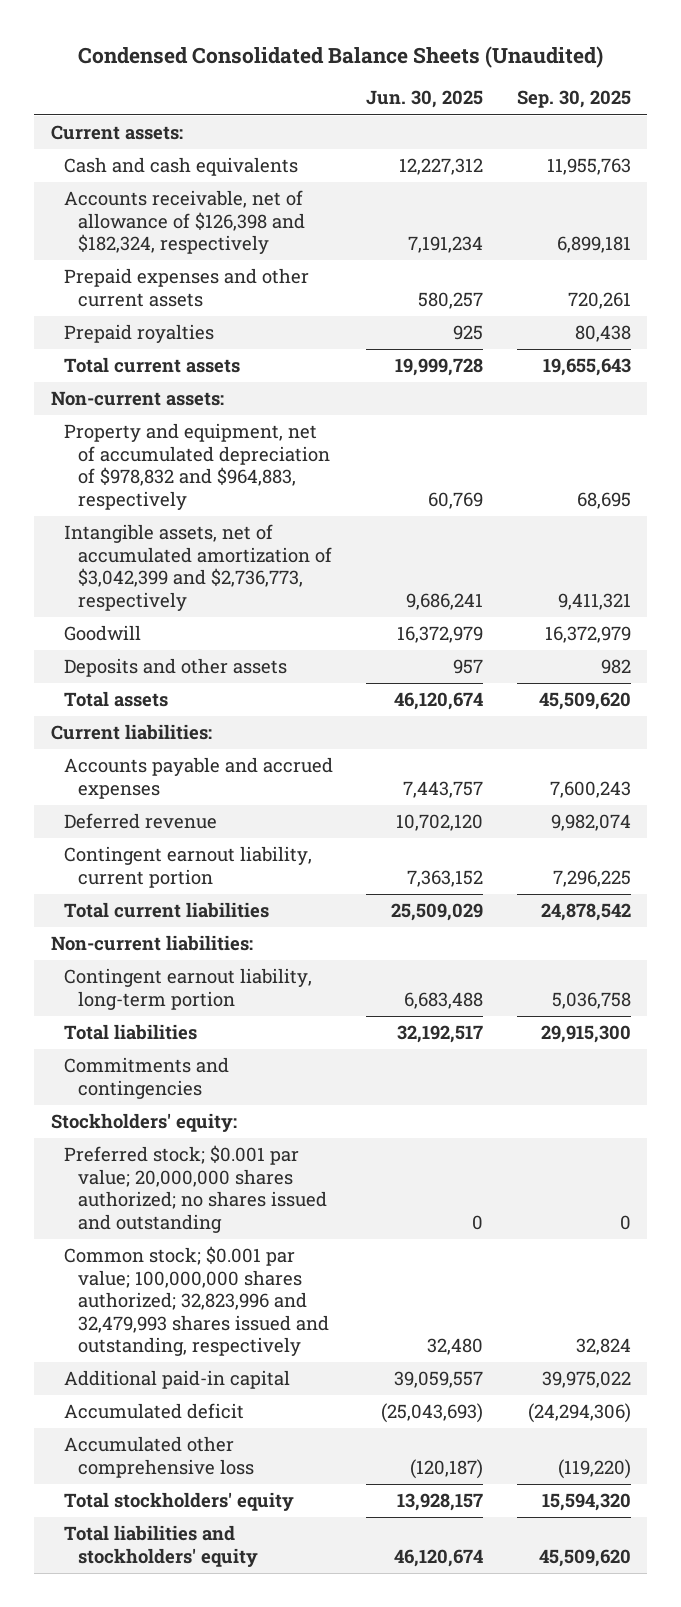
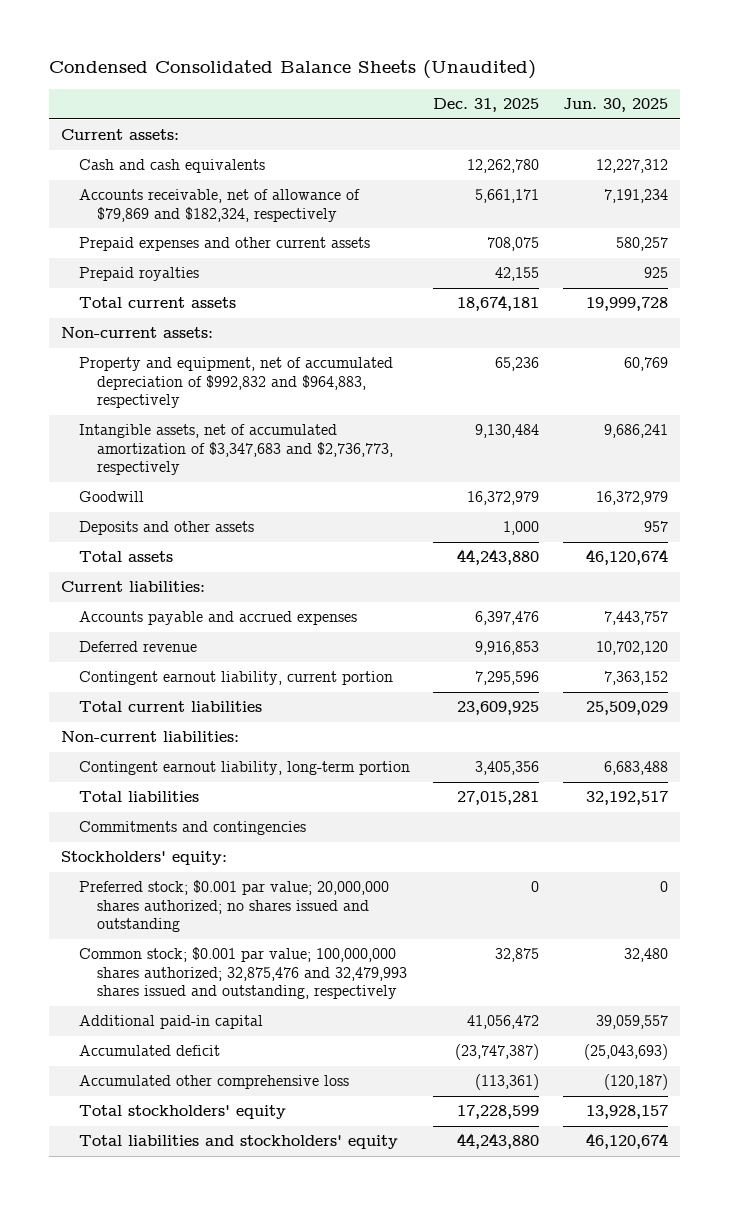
[516,90,631,109] Sep. 30, 2025 -> none
none -> [433,98,540,113] Dec. 31, 2025
[64,190,305,255] Accounts receivable, net of allowance of $126,398 and $182,324, respectively -> [78,189,360,222] Accounts receivable, net of allowance of $79,869 and $182,324, respectively
[64,423,330,510] Property and equipment, net of accumulated depreciation of $978,832 and $964,883, respectively -> [78,357,393,409] Property and equipment, net of accumulated depreciation of $992,832 and $964,883, respectively
[64,524,332,611] Intangible assets, net of accumulated amortization of $3,042,399 and $2,736,773, respectively -> [78,424,393,476] Intangible assets, net of accumulated amortization of $3,347,683 and $2,736,773, respectively
[64,1246,329,1356] Common stock; $0.001 par value; 100,000,000 shares authorized; 32,823,996 and 32,479,993 shares issued and outstanding, respectively -> [78,947,407,1000] Common stock; $0.001 par value; 100,000,000 shares authorized; 32,875,476 and 32,479,993 shares issued and outstanding, respectively

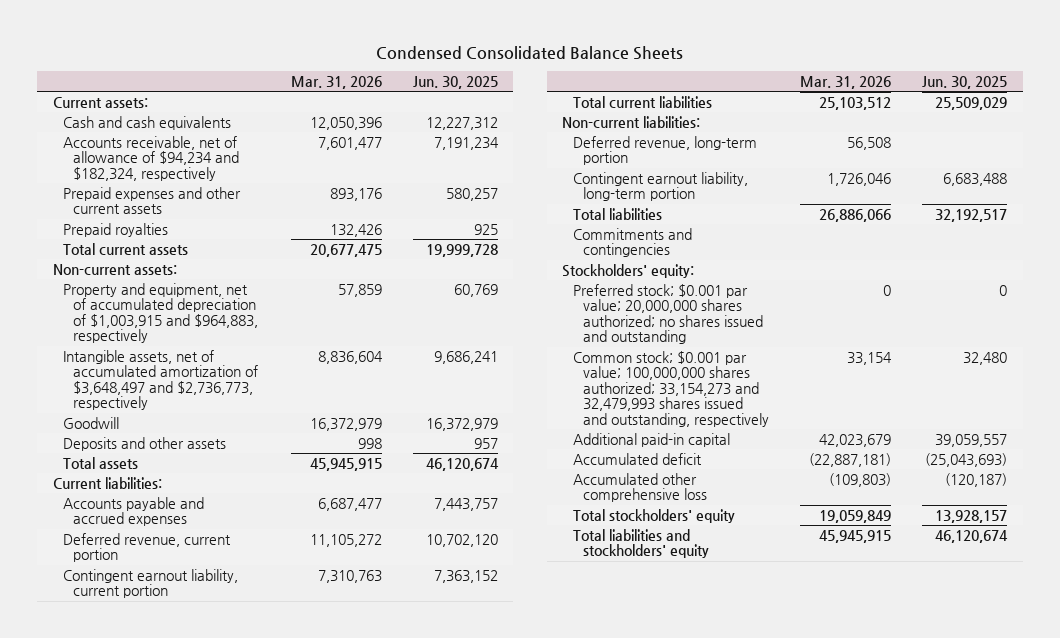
[49,60,537,80] Condensed Consolidated Balance Sheets (Unaudited) -> [375,45,683,60] Condensed Consolidated Balance Sheets
[433,98,540,113] Dec. 31, 2025 -> none
none -> [290,75,382,89] Mar. 31, 2026
[78,189,360,222] Accounts receivable, net of allowance of $79,869 and $182,324, respectively -> [63,135,240,181] Accounts receivable, net of allowance of $94,234 and $182,324, respectively
[78,357,393,409] Property and equipment, net of accumulated depreciation of $992,832 and $964,883, respectively -> [63,282,259,344] Property and equipment, net of accumulated depreciation of $1,003,915 and $964,883, respectively
[78,424,393,476] Intangible assets, net of accumulated amortization of $3,347,683 and $2,736,773, respectively -> [63,349,259,411] Intangible assets, net of accumulated amortization of $3,648,497 and $2,736,773, respectively
[78,641,197,653] Deferred revenue -> [63,532,232,563] Deferred revenue, current portion
none -> [572,135,757,166] Deferred revenue, long-term portion
[78,947,407,1000] Common stock; $0.001 par value; 100,000,000 shares authorized; 32,875,476 and 32,479,993 shares issued and outstanding, respectively -> [572,350,769,427] Common stock; $0.001 par value; 100,000,000 shares authorized; 33,154,273 and 32,479,993 shares issued and outstanding, respectively

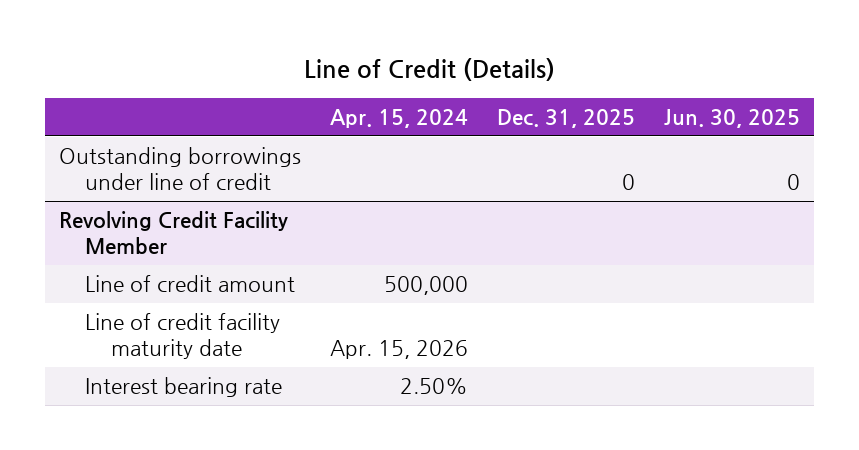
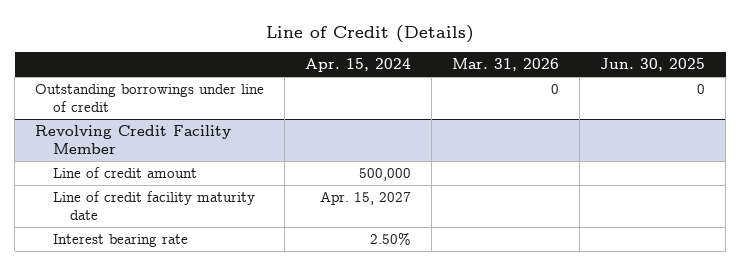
[497,108,636,128] Dec. 31, 2025 -> none
none -> [452,58,560,72] Mar. 31, 2026
[330,339,469,359] Apr. 15, 2026 -> [320,191,412,206] Apr. 15, 2027

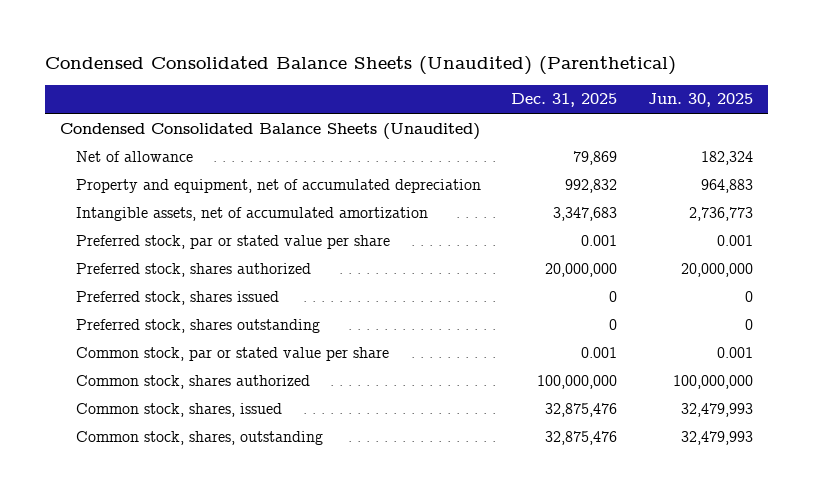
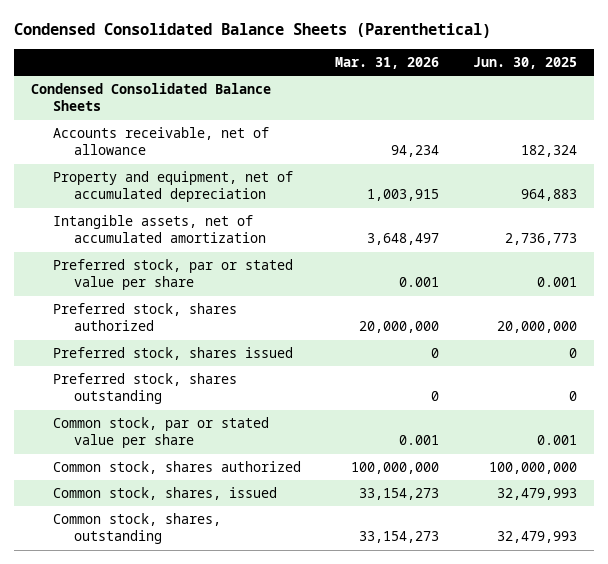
[44,55,676,75] Condensed Consolidated Balance Sheets (Unaudited) (Parenthetical) -> [14,23,492,39] Condensed Consolidated Balance Sheets (Parenthetical)
[511,93,618,108] Dec. 31, 2025 -> none
none -> [334,56,439,69] Mar. 31, 2026
[59,122,480,140] Condensed Consolidated Balance Sheets (Unaudited) -> [31,83,272,112] Condensed Consolidated Balance Sheets
[75,150,193,162] Net of allowance -> [52,127,269,156] Accounts receivable, net of allowance

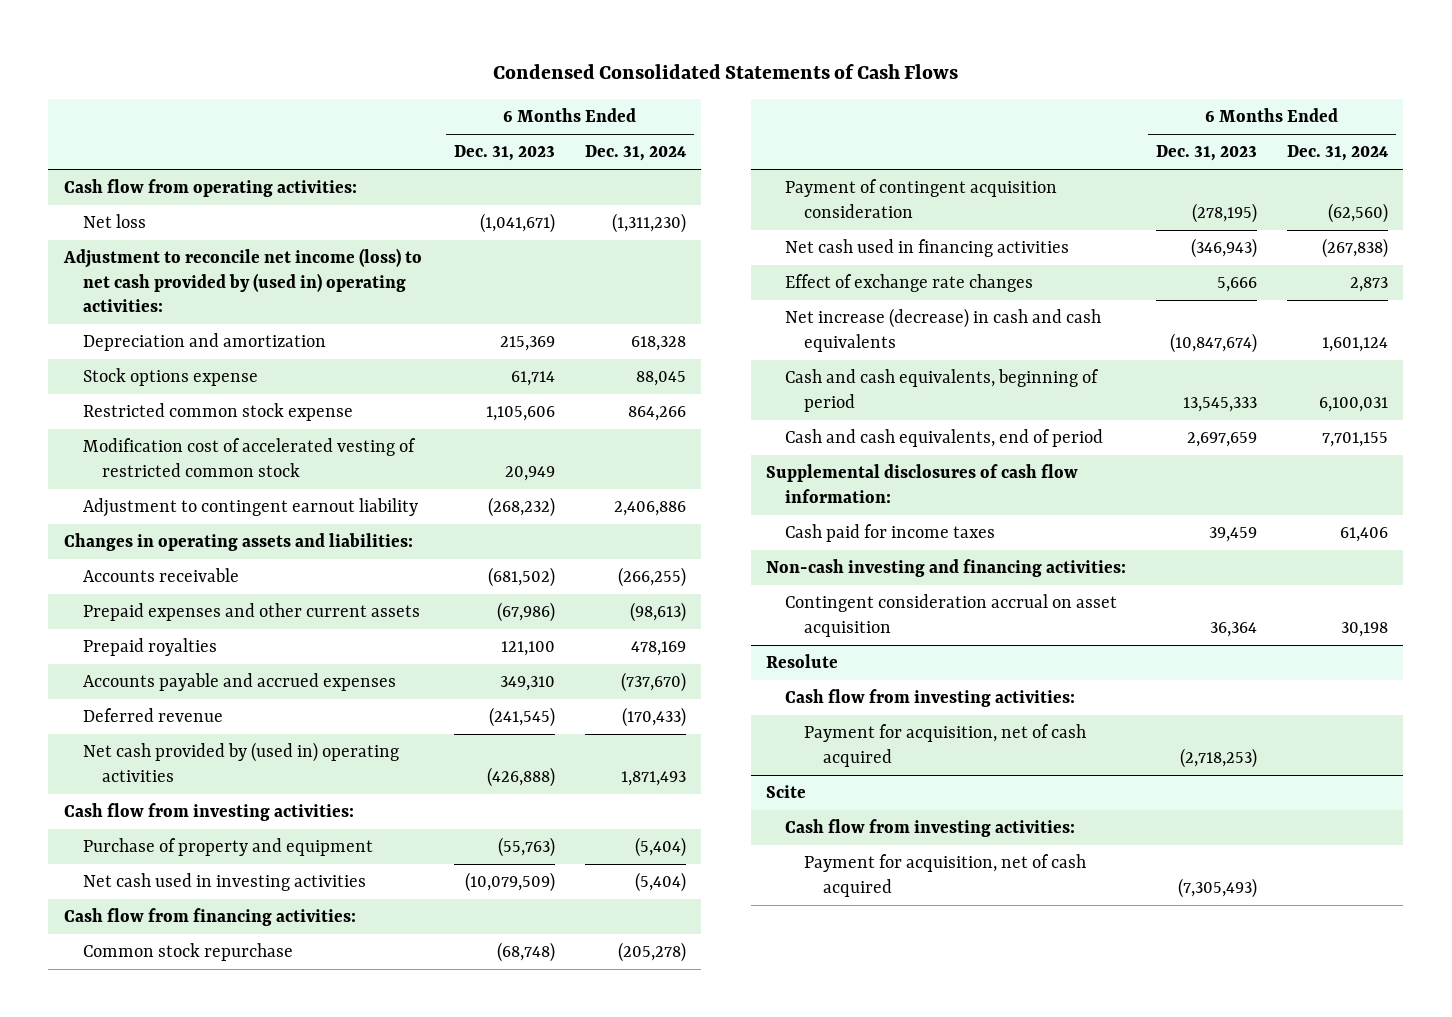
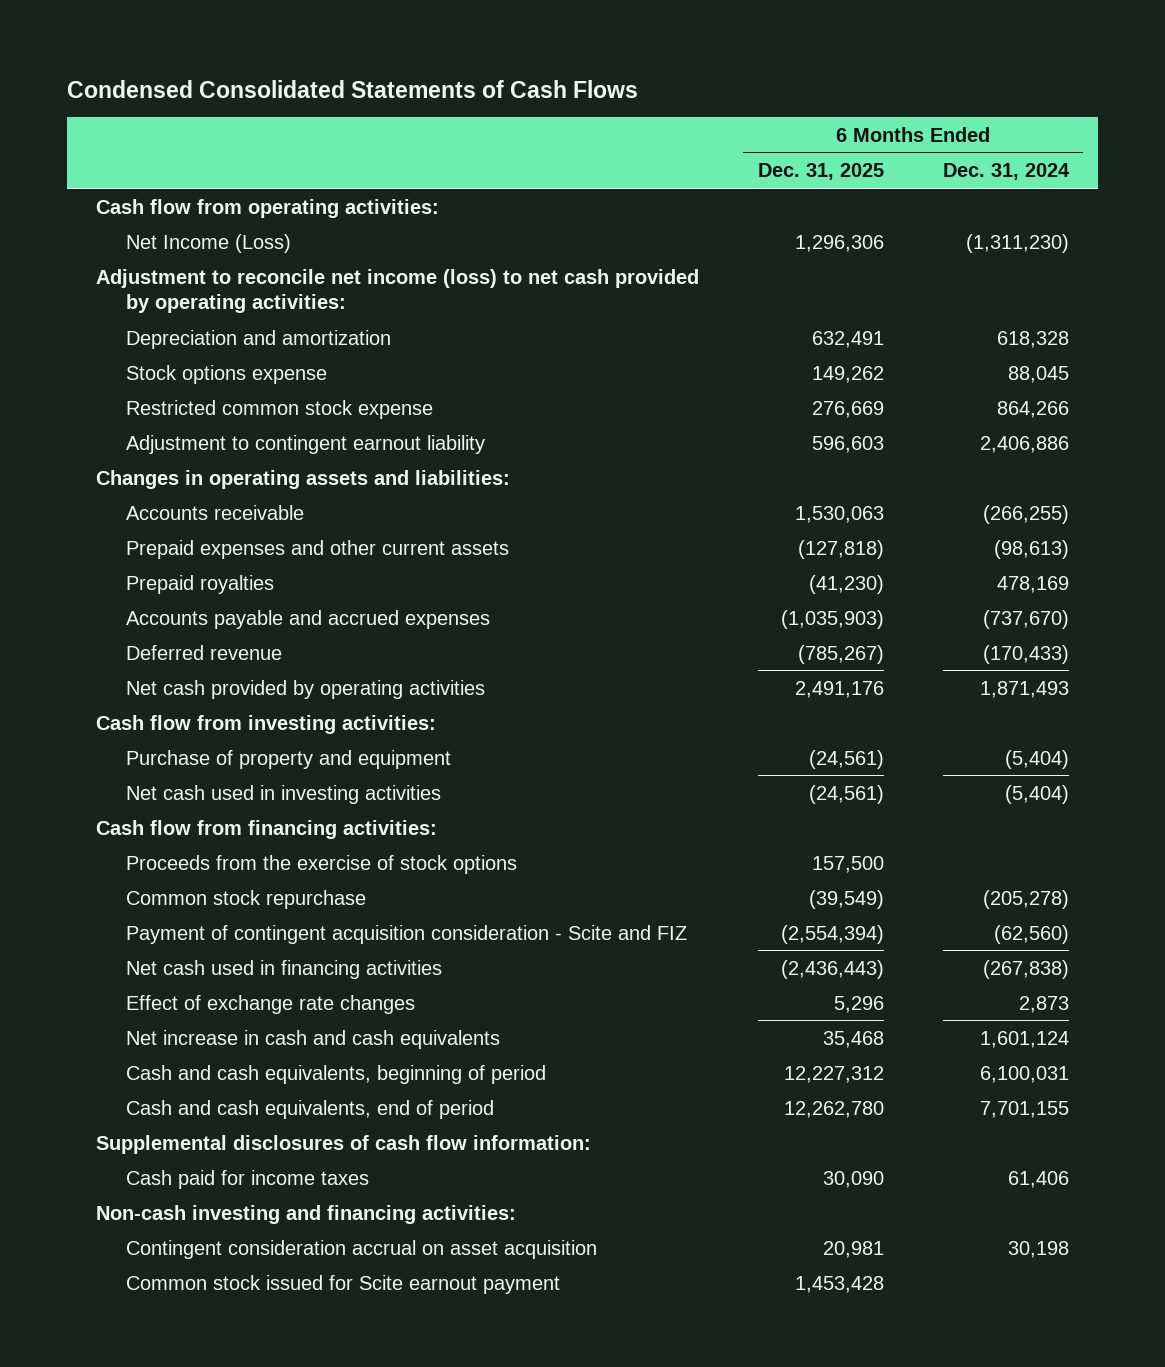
[453,145,555,162] Dec. 31, 2023 -> none
none -> [757,163,884,181] Dec. 31, 2025
[82,214,146,229] Net loss -> [125,233,291,253] Net Income (Loss)
[62,248,422,313] Adjustment to reconcile net income (loss) to net cash provided by (used in) operating activities: -> [96,268,700,314] Adjustment to reconcile net income (loss) to net cash provided by operating activities:
[82,438,416,477] Modification cost of accelerated vesting of restricted common stock -> none
[82,742,399,782] Net cash provided by (used in) operating activities -> [125,679,485,699] Net cash provided by operating activities
none -> [125,854,517,874] Proceeds from the exercise of stock options
[784,179,1057,218] Payment of contingent acquisition consideration -> [125,924,687,944] Payment of contingent acquisition consideration - Scite and FIZ
[784,308,1101,352] Net increase (decrease) in cash and cash equivalents -> [125,1029,500,1049] Net increase in cash and cash equivalents
[765,654,838,669] Resolute -> none
[784,689,1075,708] Cash flow from investing activities: -> none
[804,724,1087,767] Payment for acquisition, net of cash acquired -> none
[765,785,806,799] Scite -> none
[784,819,1075,838] Cash flow from investing activities: -> none
[804,854,1087,897] Payment for acquisition, net of cash acquired -> none
none -> [125,1274,560,1294] Common stock issued for Scite earnout payment

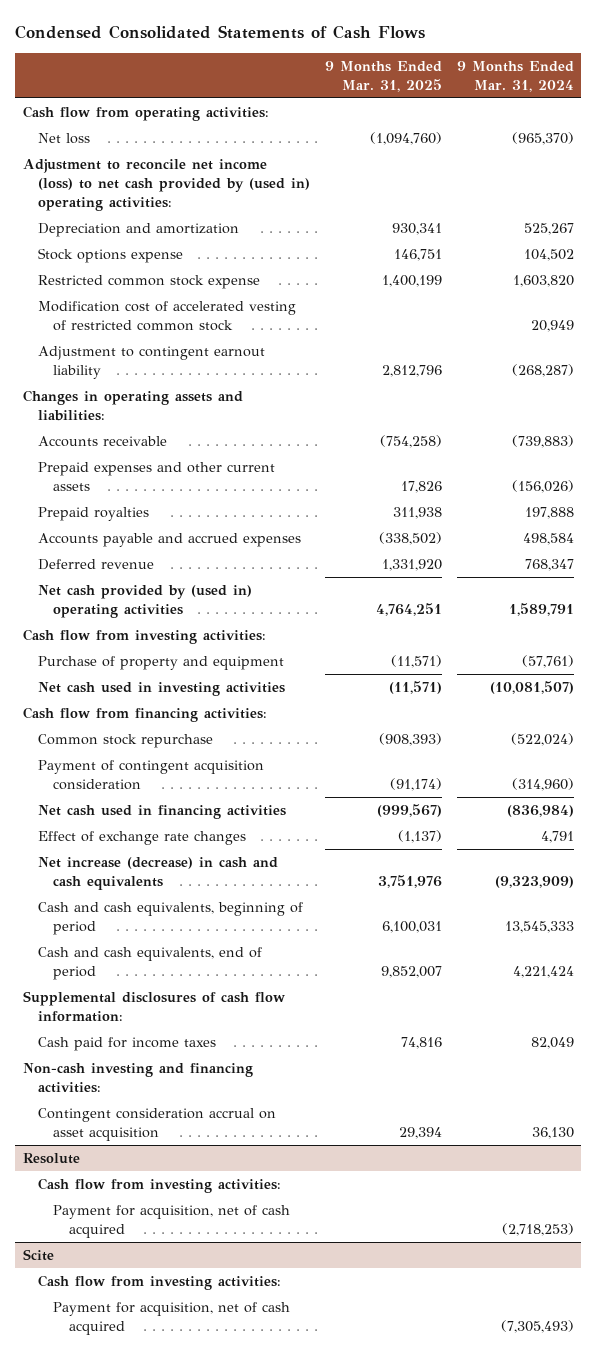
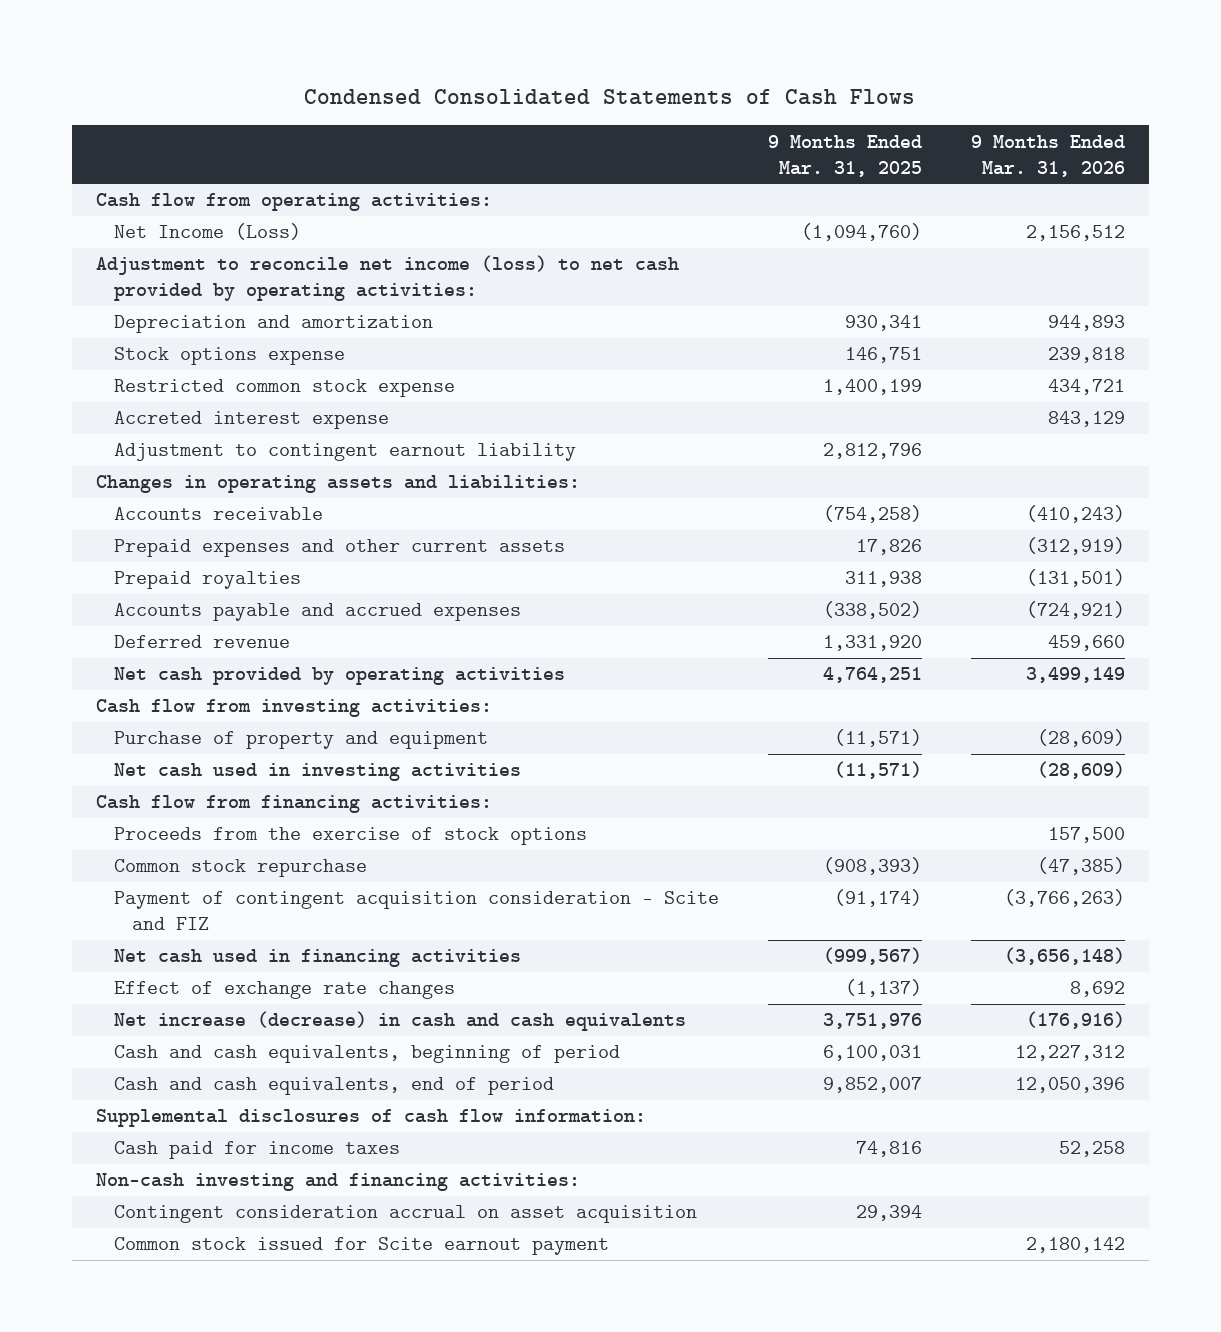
[456,60,574,92] 9 Months Ended Mar. 31, 2024 -> none
none -> [970,134,1125,177] 9 Months Ended Mar. 31, 2026
[38,133,91,145] Net loss -> [114,223,302,241] Net Income (Loss)
[22,159,311,211] Adjustment to reconcile net income (loss) to net cash provided by (used in) operating activities: -> [96,255,680,302] Adjustment to reconcile net income (loss) to net cash provided by operating activities:
[38,301,297,332] Modification cost of accelerated vesting of restricted common stock -> none
none -> [114,411,390,430] Accreted interest expense
[38,585,253,619] Net cash provided by (used in) operating activities -> [114,667,566,686] Net cash provided by operating activities
none -> [114,827,588,846] Proceeds from the exercise of stock options
[38,760,265,791] Payment of contingent acquisition consideration -> [114,891,720,931] Payment of contingent acquisition consideration - Scite and FIZ
[22,1153,80,1165] Resolute -> none
[38,1178,282,1194] Cash flow from investing activities: -> none
[53,1205,291,1239] Payment for acquisition, net of cash acquired -> none
[22,1249,54,1262] Scite -> none
[38,1275,282,1291] Cash flow from investing activities: -> none
[53,1302,291,1336] Payment for acquisition, net of cash acquired -> none
none -> [114,1237,610,1256] Common stock issued for Scite earnout payment

